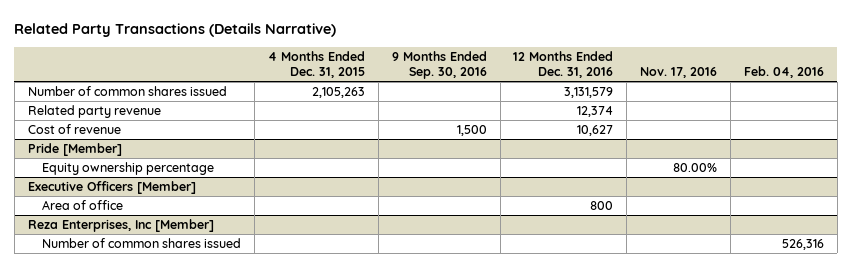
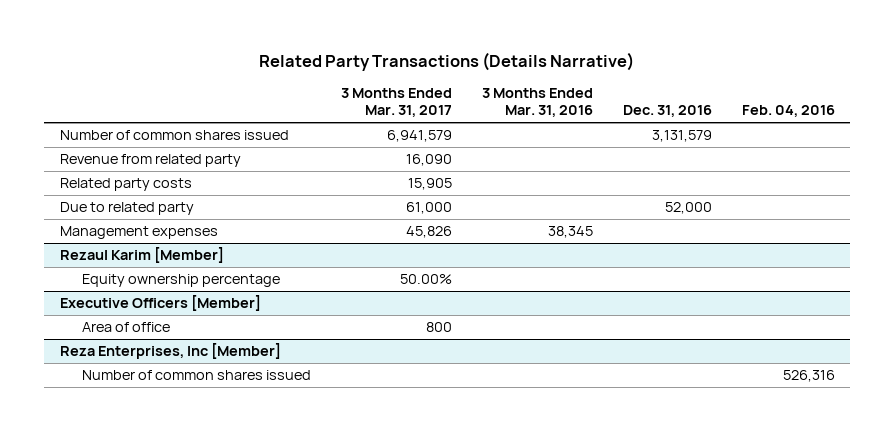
[267,50,365,79] 4 Months Ended Dec. 31, 2015 -> none
[391,50,487,80] 9 Months Ended Sep. 30, 2016 -> none
[513,50,614,79] 12 Months Ended Dec. 31, 2016 -> none
[640,67,718,79] Nov. 17, 2016 -> none
none -> [341,88,453,118] 3 Months Ended Mar. 31, 2017
none -> [482,88,594,118] 3 Months Ended Mar. 31, 2016
none -> [623,105,713,118] Dec. 31, 2016
[27,124,121,135] Cost of revenue -> none
[27,143,122,157] Pride [Member] -> none
[42,162,215,176] Equity ownership percentage -> none
[27,105,161,119] Related party revenue -> [59,154,241,168] Revenue from related party
none -> [59,178,192,192] Related party costs
none -> [59,202,194,216] Due to related party
none -> [59,226,218,240] Management expenses
none -> [59,247,224,264] Rezaul Karim [Member]
none -> [82,274,281,288] Equity ownership percentage

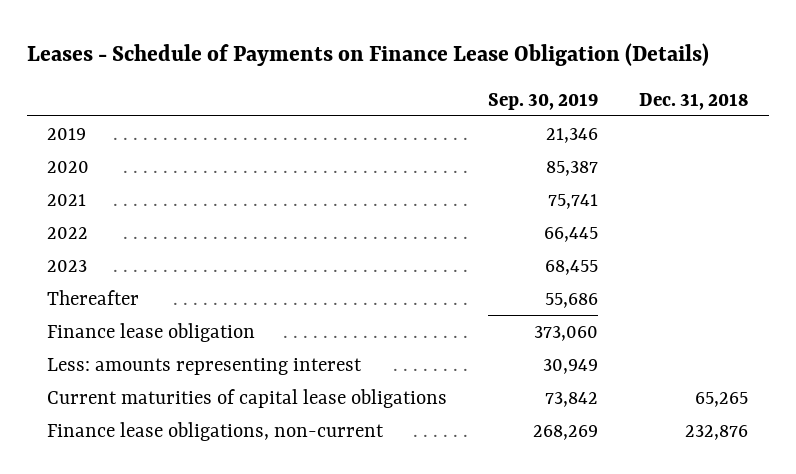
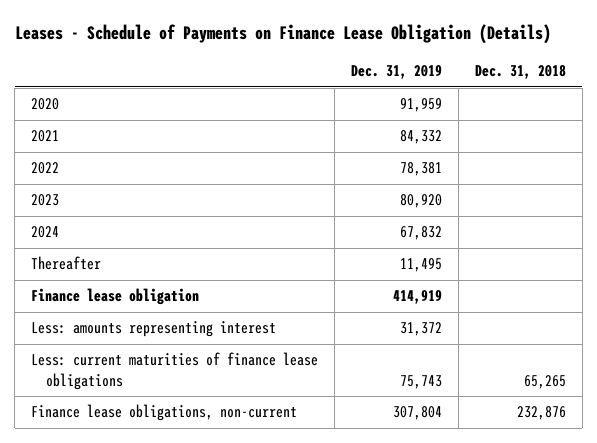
[488,92,599,110] Sep. 30, 2019 -> none
none -> [351,65,443,80] Dec. 31, 2019
[47,127,87,140] 2019 -> none
none -> [31,226,60,239] 2024
[47,388,448,408] Current maturities of capital lease obligations -> [31,352,319,390] Less: current maturities of finance lease obligations

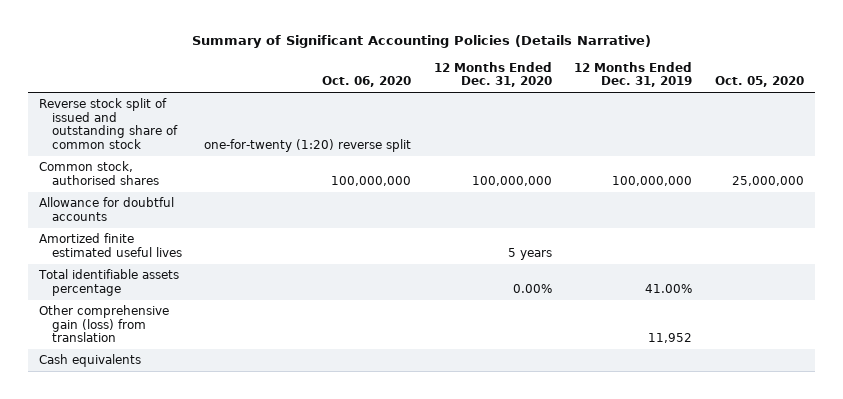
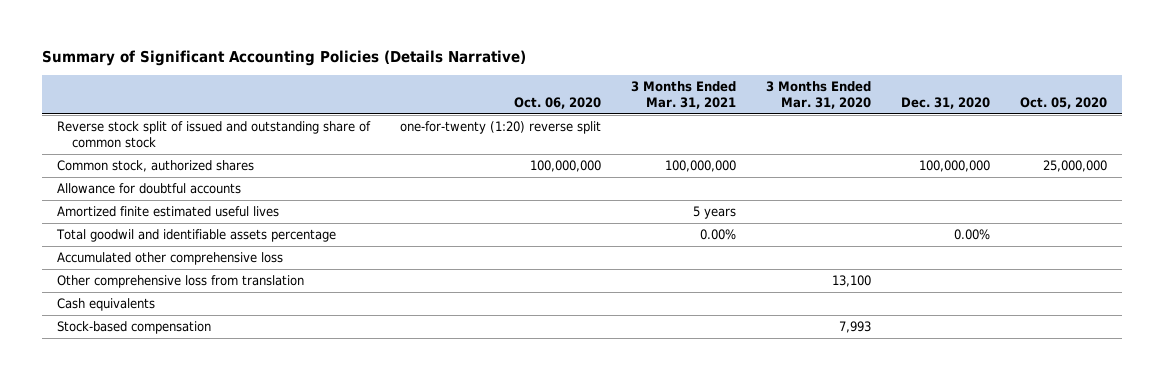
[433,61,552,88] 12 Months Ended Dec. 31, 2020 -> none
[574,61,693,88] 12 Months Ended Dec. 31, 2019 -> none
none -> [630,81,736,109] 3 Months Ended Mar. 31, 2021
none -> [765,81,871,109] 3 Months Ended Mar. 31, 2020
none -> [900,96,990,109] Dec. 31, 2020
[39,160,159,185] Common stock, authorised shares -> [56,160,254,173] Common stock, authorized shares
[38,268,180,296] Total identifiable assets percentage -> [55,229,336,243] Total goodwil and identifiable assets percentage
none -> [56,252,283,266] Accumulated other comprehensive loss
[39,304,170,343] Other comprehensive gain (loss) from translation -> [56,275,304,289] Other comprehensive loss from translation
none -> [56,321,211,335] Stock-based compensation

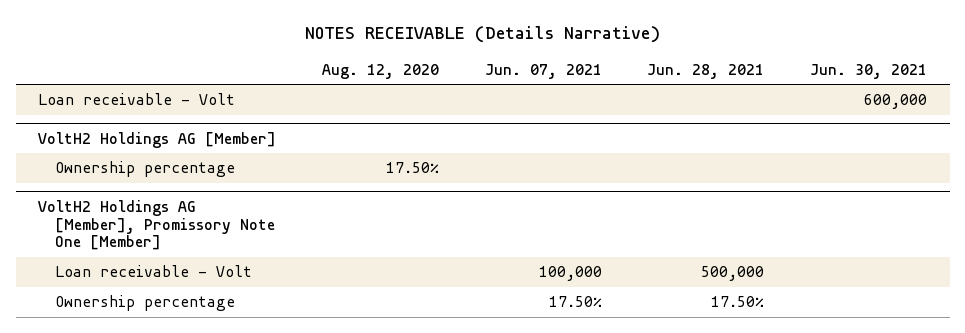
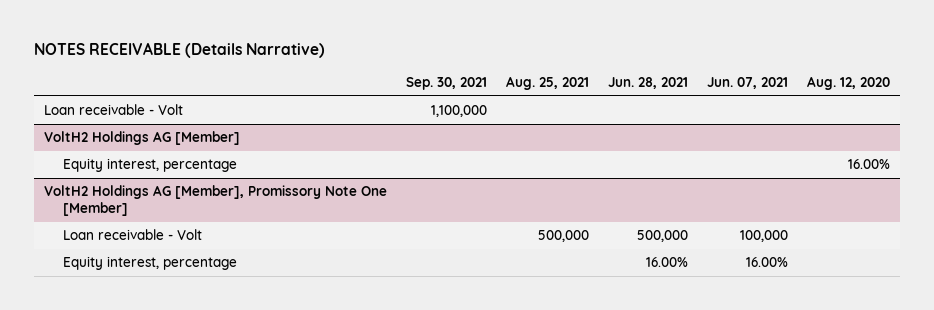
[809,63,927,79] Jun. 30, 2021 -> none
none -> [405,77,487,91] Sep. 30, 2021
none -> [505,76,589,91] Aug. 25, 2021
[55,161,236,178] Ownership percentage -> [63,158,238,173] Equity interest, percentage
[386,162,440,174] 17.50% -> [848,159,891,170] 16.00%
[55,295,236,312] Ownership percentage -> [63,256,238,271] Equity interest, percentage
[548,296,602,308] 17.50% -> [745,257,788,268] 16.00%
[711,296,765,308] 17.50% -> [645,257,688,268] 16.00%

